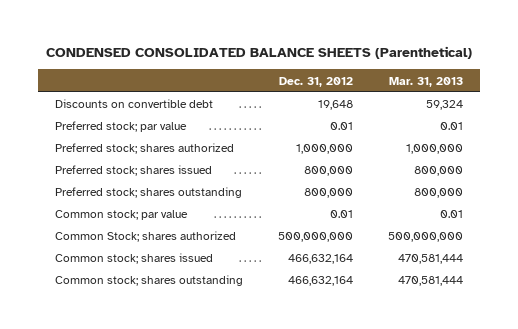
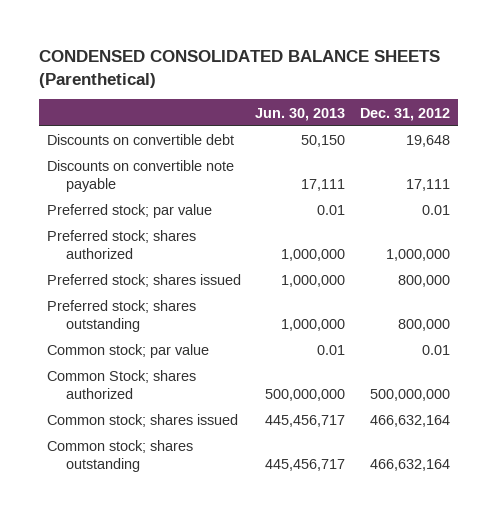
[389,76,464,87] Mar. 31, 2013 -> none
none -> [255,107,346,121] Jun. 30, 2013
none -> [46,160,234,192] Discounts on convertible note payable

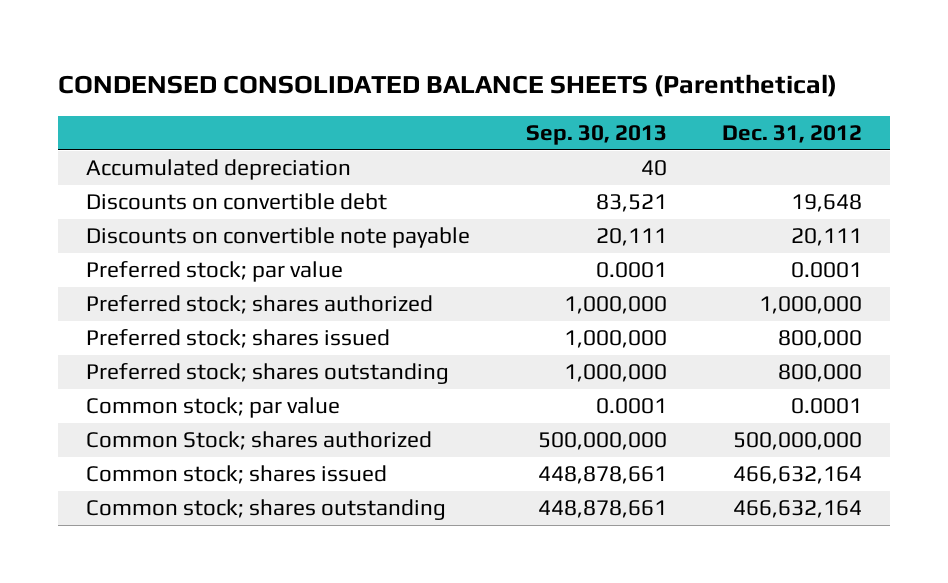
[255,107,346,121] Jun. 30, 2013 -> none
none -> [525,125,667,146] Sep. 30, 2013
none -> [85,159,351,181] Accumulated depreciation
[406,178,451,191] 17,111 -> [791,228,863,247] 20,111
[422,205,451,216] 0.01 -> [791,262,863,279] 0.0001
[422,345,451,356] 0.01 -> [791,398,863,415] 0.0001

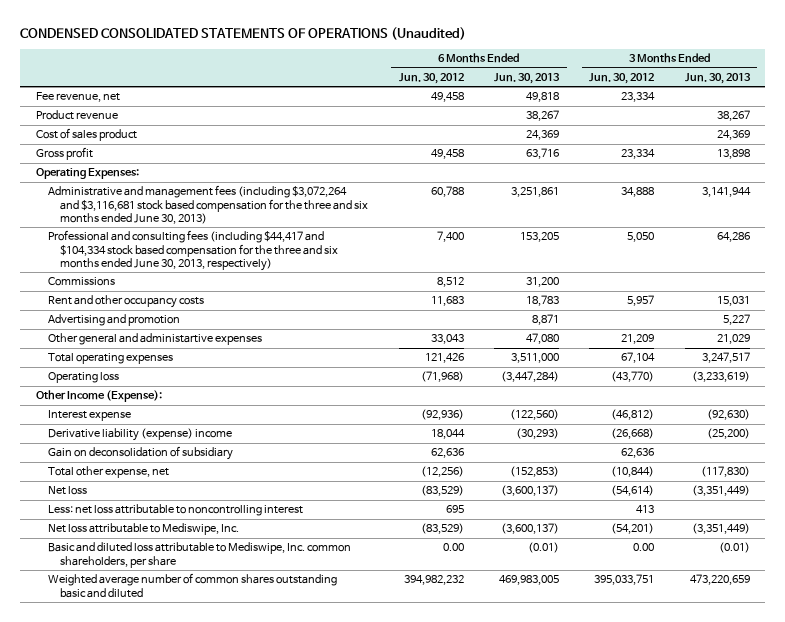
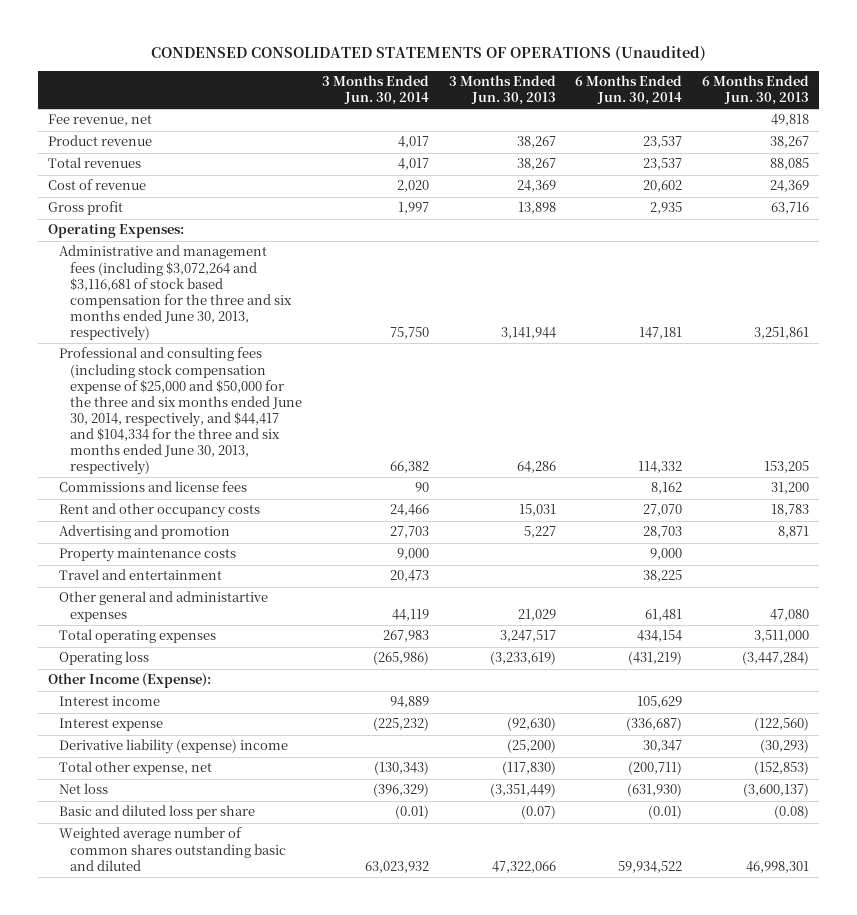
[398,72,464,84] Jun. 30, 2012 -> none
[589,72,655,84] Jun. 30, 2012 -> none
none -> [321,75,429,106] 3 Months Ended Jun. 30, 2014
none -> [575,75,683,106] 6 Months Ended Jun. 30, 2014
none -> [47,157,141,169] Total revenues
[35,128,137,142] Cost of sales product -> [47,179,146,191] Cost of revenue
[47,185,369,224] Administrative and management fees (including $3,072,264 and $3,116,681 stock based compensation for the three and six months ended June 30, 2013) -> [58,245,293,341] Administrative and management fees (including $3,072,264 and $3,116,681 of stock based compensation for the three and six months ended June 30, 2013, respectively)
[47,230,339,271] Professional and consulting fees (including $44,417 and $104,334 stock based compensation for the three and six months ended June 30, 2013, respectively) -> [58,347,303,476] Professional and consulting fees (including stock compensation expense of $25,000 and $50,000 for the three and six months ended June 30, 2014, respectively, and $44,417 and $104,334 for the three and six months ended June 30, 2013, respectively)
[47,277,115,287] Commissions -> [58,481,247,493] Commissions and license fees
none -> [58,548,236,563] Property maintenance costs
none -> [58,569,222,581] Travel and entertainment
none -> [58,696,160,707] Interest income
[47,446,233,461] Gain on deconsolidation of subsidiary -> none
[47,504,303,517] Less: net loss attributable to noncontrolling interest -> none
[47,523,239,536] Net loss attributable to Mediswipe, Inc. -> none
[47,542,351,568] Basic and diluted loss attributable to Mediswipe, Inc. common shareholders, per share -> [58,805,255,820] Basic and diluted loss per share
[527,542,559,554] (0.01) -> [774,805,810,820] (0.08)
[718,542,750,554] (0.01) -> [520,805,556,820] (0.07)
[498,575,559,586] 469,983,005 -> [746,860,810,873] 46,998,301
[689,574,750,586] 473,220,659 -> [491,860,556,873] 47,322,066

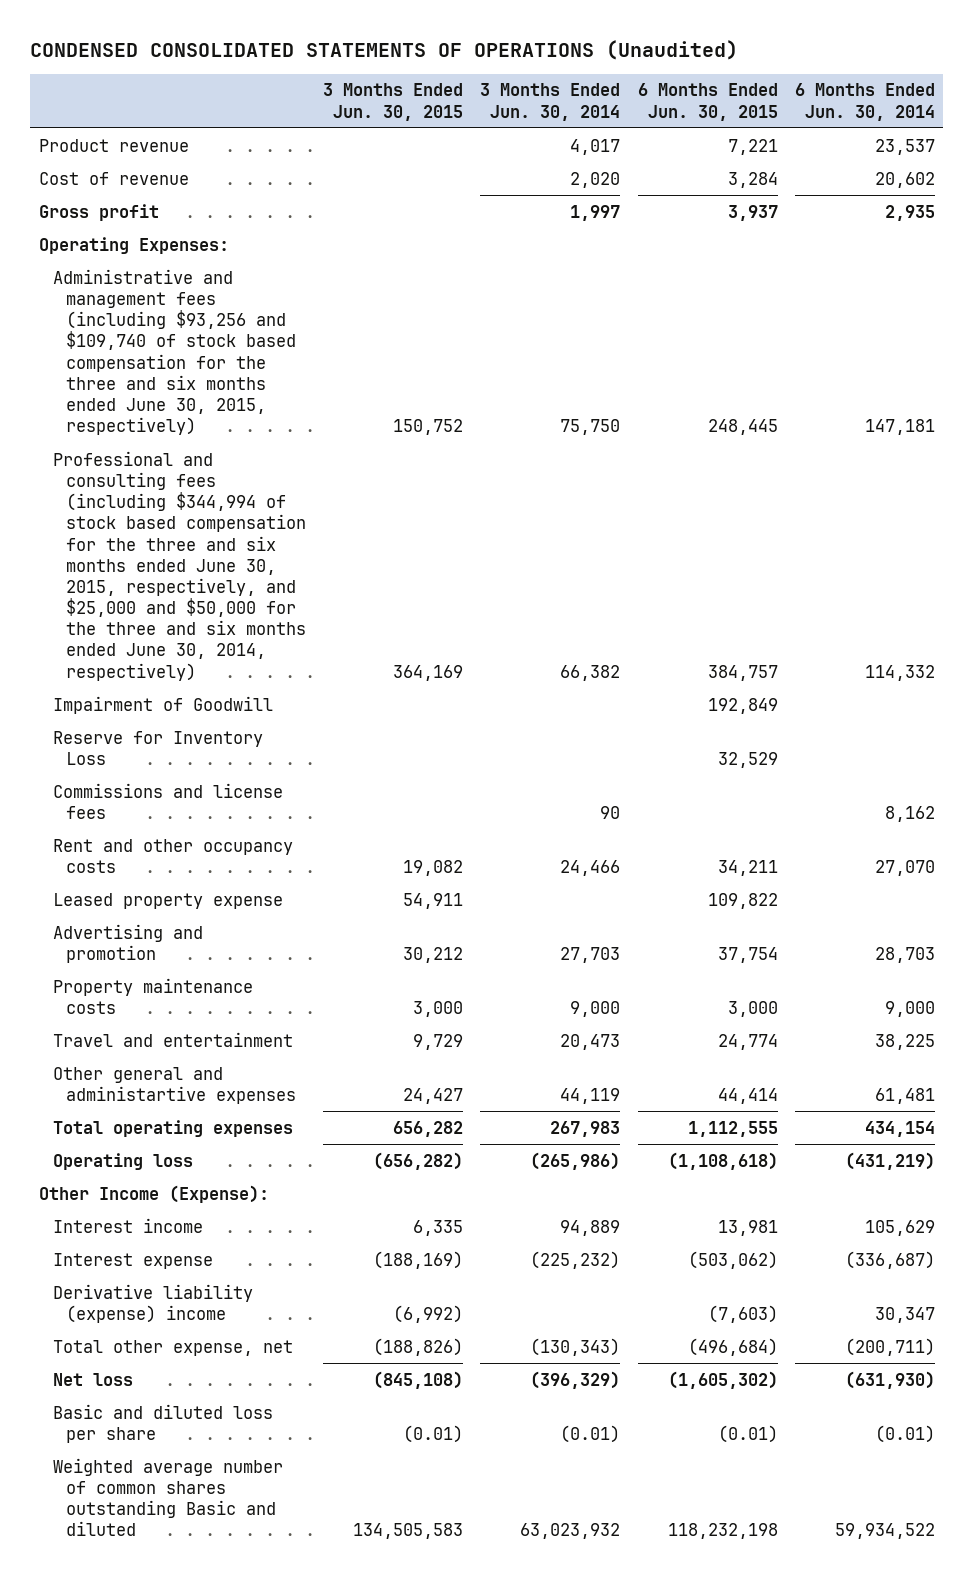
[448,75,556,106] 3 Months Ended Jun. 30, 2013 -> none
[702,75,810,106] 6 Months Ended Jun. 30, 2013 -> none
none -> [323,83,464,121] 3 Months Ended Jun. 30, 2015
none -> [637,83,778,121] 6 Months Ended Jun. 30, 2015
[47,114,152,127] Fee revenue, net -> none
[47,157,141,169] Total revenues -> none
[58,245,293,341] Administrative and management fees (including $3,072,264 and $3,116,681 of stock based compensation for the three and six months ended June 30, 2013, respectively) -> [52,268,296,436] Administrative and management fees (including $93,256 and $109,740 of stock based compensation for the three and six months ended June 30, 2015, respectively)
[58,347,303,476] Professional and consulting fees (including stock compensation expense of $25,000 and $50,000 for the three and six months ended June 30, 2014, respectively, and $44,417 and $104,334 for the three and six months ended June 30, 2013, respectively) -> [52,450,306,681] Professional and consulting fees (including $344,994 of stock based compensation for the three and six months ended June 30, 2015, respectively, and $25,000 and $50,000 for the three and six months ended June 30, 2014, respectively)
none -> [52,695,273,714] Impairment of Goodwill
none -> [52,730,263,765] Reserve for Inventory Loss
none -> [52,892,283,909] Leased property expense
[58,827,287,871] Weighted average number of common shares outstanding basic and diluted -> [52,1457,283,1537] Weighted average number of common shares outstanding Basic and diluted

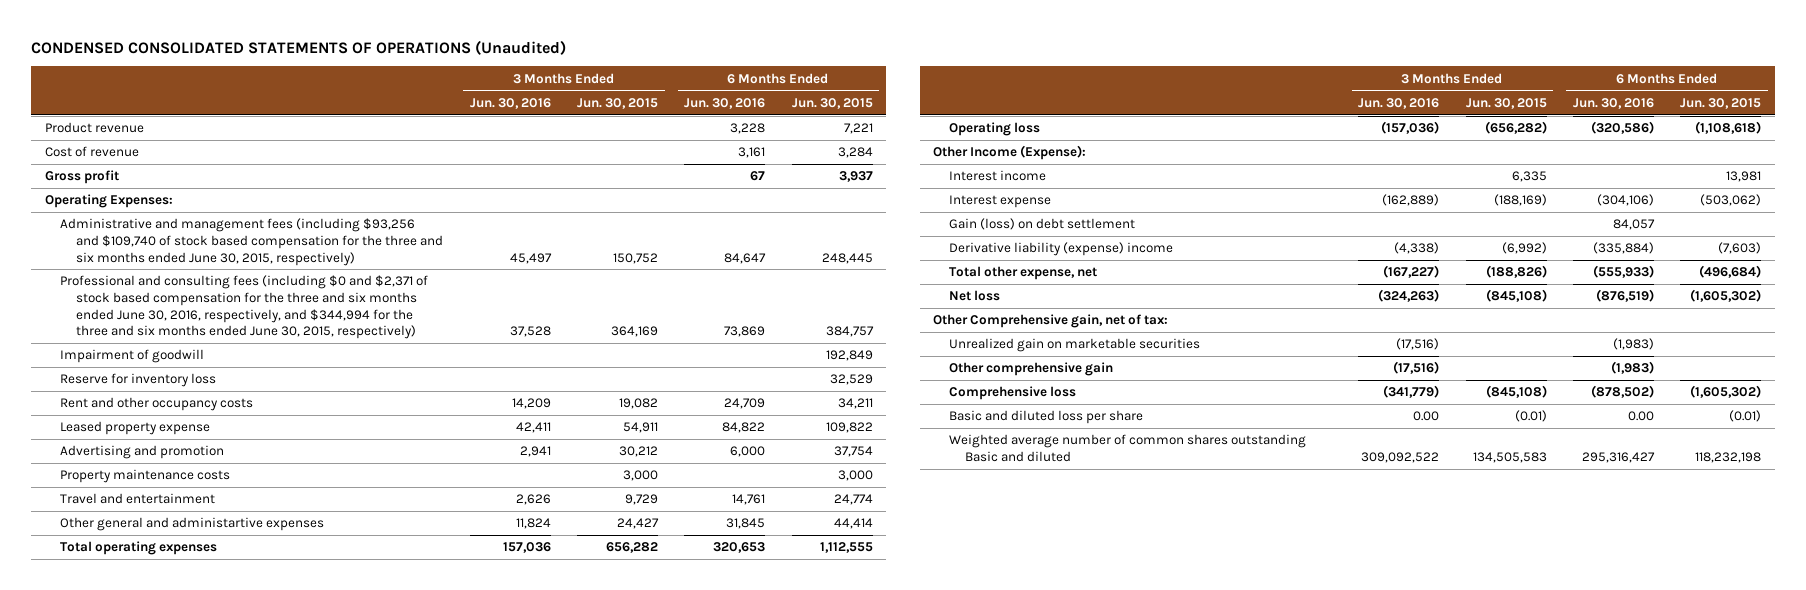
[480,83,621,121] 3 Months Ended Jun. 30, 2014 -> none
[794,83,935,121] 6 Months Ended Jun. 30, 2014 -> none
none -> [469,97,551,109] Jun. 30, 2016
none -> [684,97,766,109] Jun. 30, 2016
[52,782,283,819] Commissions and license fees -> none
[52,450,306,681] Professional and consulting fees (including $344,994 of stock based compensation for the three and six months ended June 30, 2015, respectively, and $25,000 and $50,000 for the three and six months ended June 30, 2014, respectively) -> [60,275,429,340] Professional and consulting fees (including $0 and $2,371 of stock based compensation for the three and six months ended June 30, 2016, respectively, and $344,994 for the three and six months ended June 30, 2015, respectively)
[52,695,273,714] Impairment of Goodwill -> [60,349,205,364] Impairment of goodwill
[52,730,263,765] Reserve for Inventory Loss -> [60,373,217,388] Reserve for inventory loss
none -> [949,218,1136,231] Gain (loss) on debt settlement
none -> [933,314,1169,329] Other Comprehensive gain, net of tax:
none -> [949,338,1201,353] Unrealized gain on marketable securities
none -> [949,362,1114,377] Other comprehensive gain
none -> [949,386,1077,401] Comprehensive loss

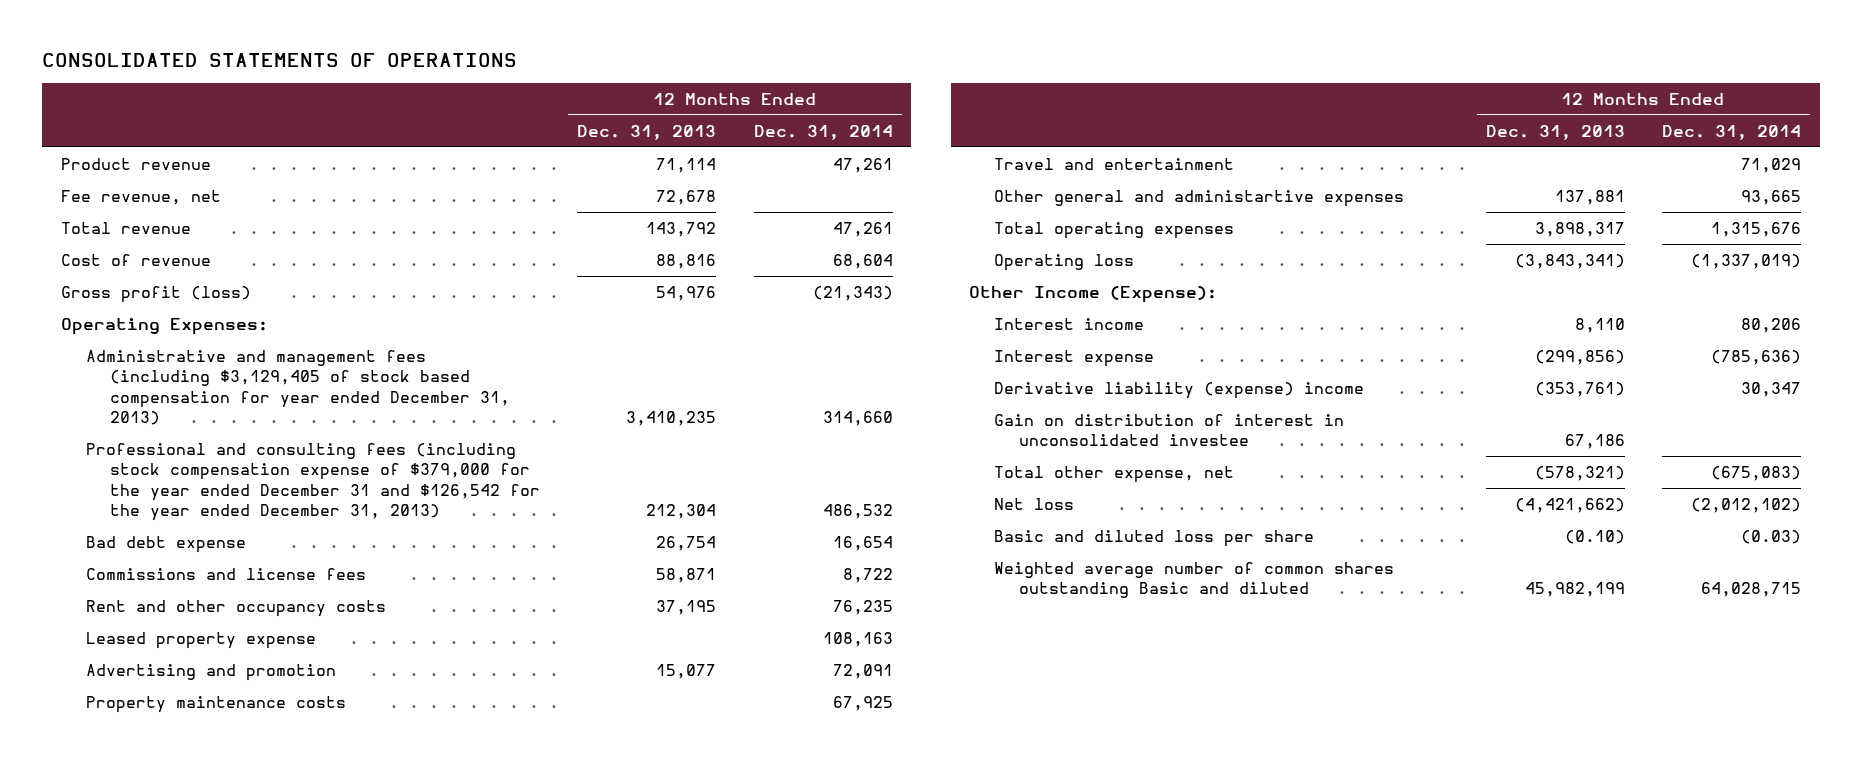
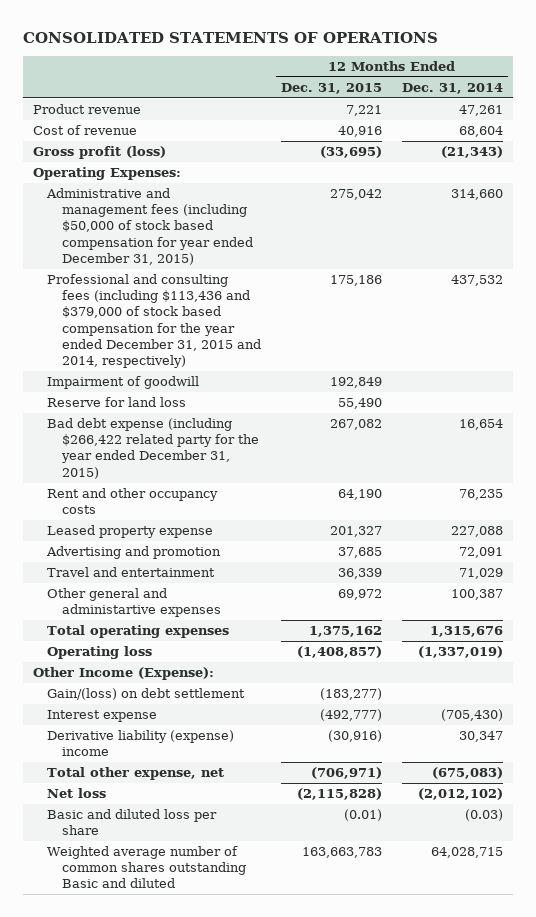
[577,124,717,140] Dec. 31, 2013 -> none
none -> [280,82,382,94] Dec. 31, 2015
[61,189,222,205] Fee revenue, net -> none
[61,221,192,234] Total revenue -> none
[85,567,366,580] Commissions and license fees -> none
[85,349,511,425] Administrative and management fees (including $3,129,405 of stock based compensation for year ended December 31, 2013) -> [46,188,253,265] Administrative and management fees (including $50,000 of stock based compensation for year ended December 31, 2015)
[85,442,541,521] Professional and consulting fees (including stock compensation expense of $379,000 for the year ended December 31 and $126,542 for the year ended December 31, 2013) -> [47,274,261,368] Professional and consulting fees (including $113,436 and $379,000 of stock based compensation for the year ended December 31, 2015 and 2014, respectively)
[822,503,893,519] 486,532 -> [450,275,503,287] 437,532
none -> [47,376,200,390] Impairment of goodwill
none -> [47,397,187,408] Reserve for land loss
[85,535,246,553] Bad debt expense -> [47,418,259,479] Bad debt expense (including $266,422 related party for the year ended December 31, 2015)
[822,631,893,647] 108,163 -> [450,526,503,538] 227,088
[85,695,346,713] Property maintenance costs -> none
[1740,189,1801,205] 93,665 -> [450,589,503,601] 100,387
[994,317,1145,330] Interest income -> none
none -> [47,688,246,701] Gain/(loss) on debt settlement
[1710,349,1801,365] (785,636) -> [440,709,503,722] (705,430)
[994,413,1345,447] Gain on distribution of interest in unconsolidated investee -> none

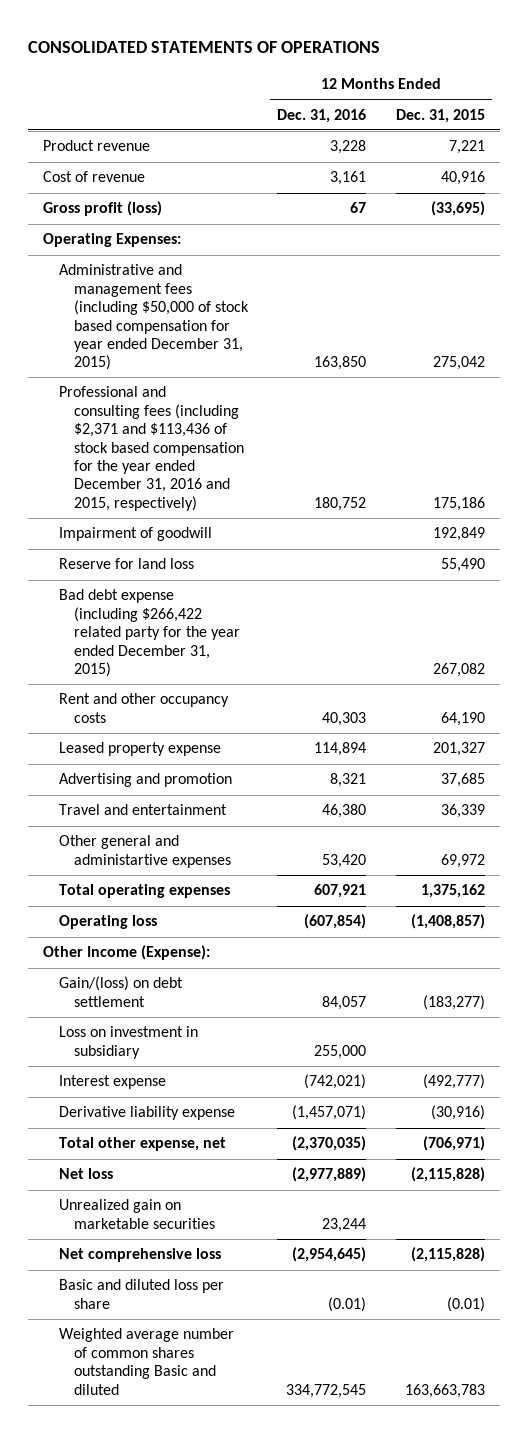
[401,82,503,94] Dec. 31, 2014 -> none
none -> [277,108,367,123] Dec. 31, 2016
[47,274,261,368] Professional and consulting fees (including $113,436 and $379,000 of stock based compensation for the year ended December 31, 2015 and 2014, respectively) -> [58,386,244,511] Professional and consulting fees (including $2,371 and $113,436 of stock based compensation for the year ended December 31, 2016 and 2015, respectively)
none -> [58,1026,198,1059] Loss on investment in subsidiary
[47,730,235,757] Derivative liability (expense) income -> [58,1106,235,1121] Derivative liability expense
none -> [58,1199,215,1229] Unrealized gain on marketable securities
none -> [58,1248,221,1263] Net comprehensive loss

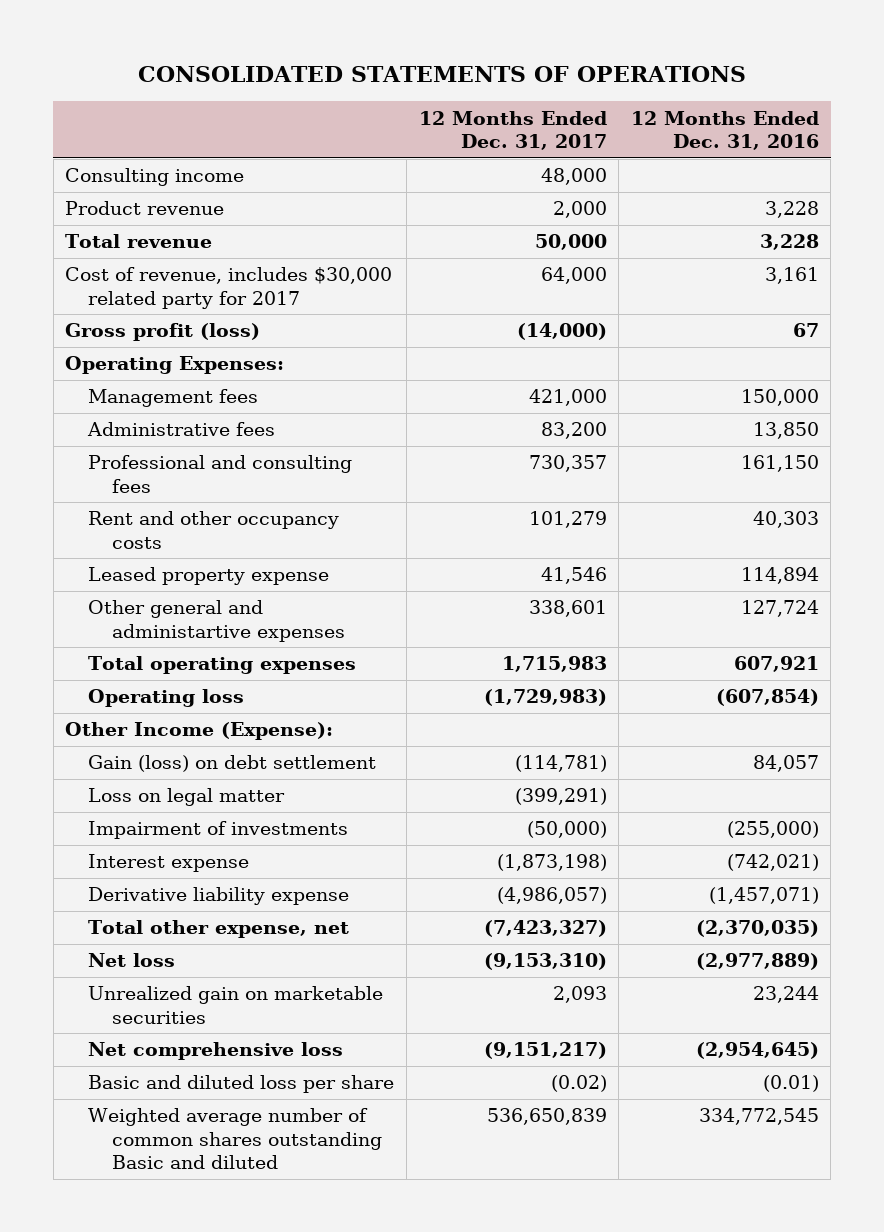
[395,108,485,123] Dec. 31, 2015 -> none
none -> [418,110,607,150] 12 Months Ended Dec. 31, 2017
none -> [65,168,245,187] Consulting income
none -> [65,234,213,249] Total revenue
[43,171,146,183] Cost of revenue -> [65,267,393,309] Cost of revenue, includes $30,000 related party for 2017
[58,264,249,371] Administrative and management fees (including $50,000 of stock based compensation for year ended December 31, 2015) -> none
[58,386,244,511] Professional and consulting fees (including $2,371 and $113,436 of stock based compensation for the year ended December 31, 2016 and 2015, respectively) -> none
[58,527,212,542] Impairment of goodwill -> none
[58,558,194,570] Reserve for land loss -> none
[58,589,240,677] Bad debt expense (including $266,422 related party for the year ended December 31, 2015) -> none
none -> [88,389,259,408] Management fees
none -> [87,422,276,437] Administrative fees
none -> [88,455,353,493] Professional and consulting fees
[58,773,232,788] Advertising and promotion -> none
[58,804,227,816] Travel and entertainment -> none
[322,853,367,868] 53,420 -> [740,600,819,618] 127,724
[58,1026,198,1059] Loss on investment in subsidiary -> none
[58,976,183,1007] Gain/(loss) on debt settlement -> [88,755,377,773] Gain (loss) on debt settlement
none -> [88,788,286,807] Loss on legal matter
none -> [88,821,349,840] Impairment of investments

